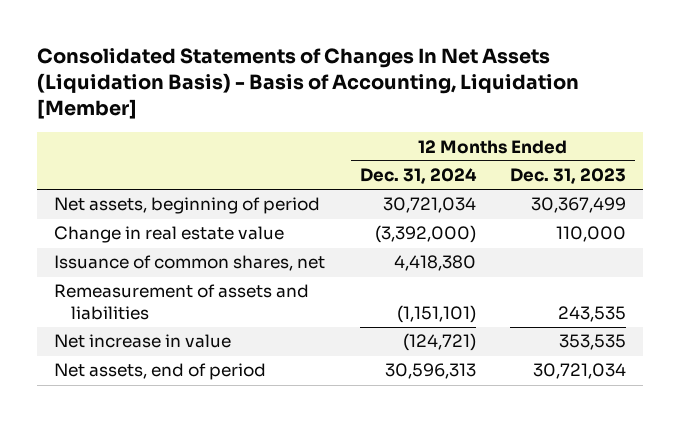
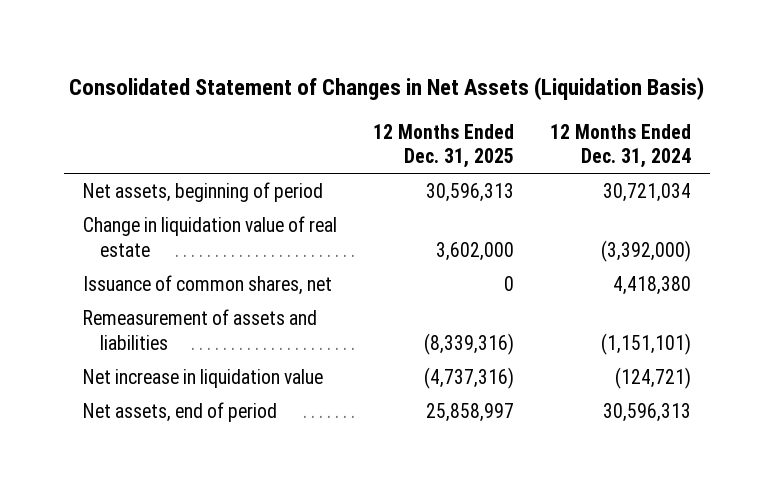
[37,48,580,120] Consolidated Statements of Changes In Net Assets (Liquidation Basis) - Basis of Accounting, Liquidation [Member] -> [69,76,705,100] Consolidated Statement of Changes in Net Assets (Liquidation Basis)
[510,168,627,185] Dec. 31, 2023 -> none
none -> [373,123,515,169] 12 Months Ended Dec. 31, 2025
[54,226,285,244] Change in real estate value -> [82,215,337,257] Change in liquidation value of real estate
[54,334,232,349] Net increase in value -> [82,368,323,388] Net increase in liquidation value

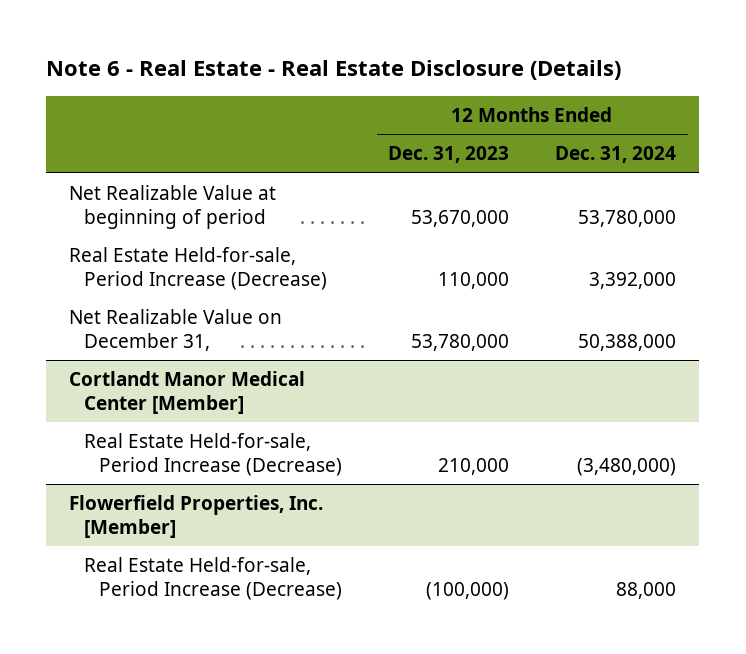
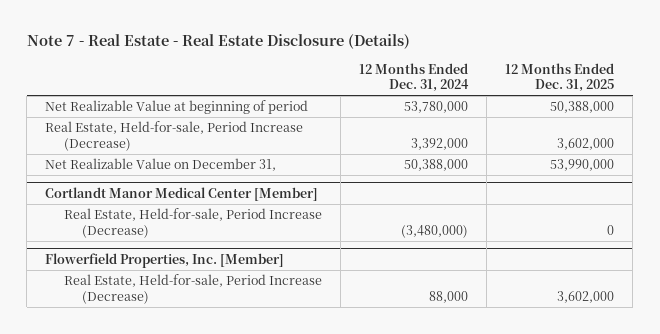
[46,60,622,81] Note 6 - Real Estate - Real Estate Disclosure (Details) -> [26,34,410,50] Note 7 - Real Estate - Real Estate Disclosure (Details)
[388,146,510,164] Dec. 31, 2023 -> none
none -> [505,62,615,93] 12 Months Ended Dec. 31, 2025
[69,247,328,290] Real Estate Held-for-sale, Period Increase (Decrease) -> [45,121,304,151] Real Estate, Held-for-sale, Period Increase (Decrease)
[84,433,343,476] Real Estate Held-for-sale, Period Increase (Decrease) -> [63,208,322,238] Real Estate, Held-for-sale, Period Increase (Decrease)
[84,557,343,600] Real Estate Held-for-sale, Period Increase (Decrease) -> [63,274,322,304] Real Estate, Held-for-sale, Period Increase (Decrease)

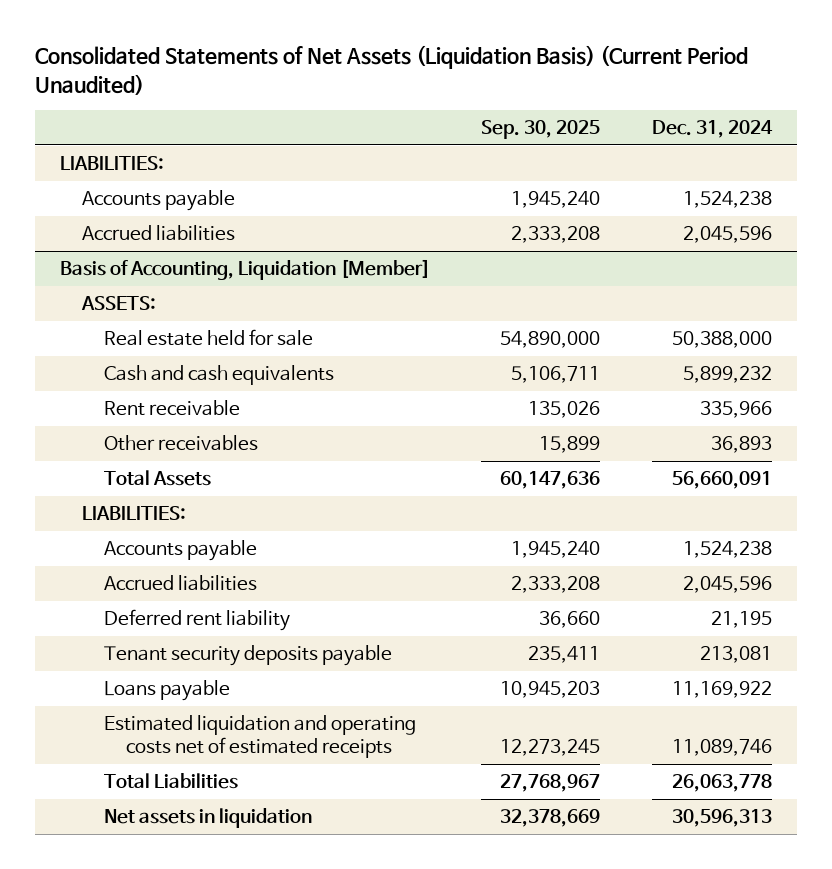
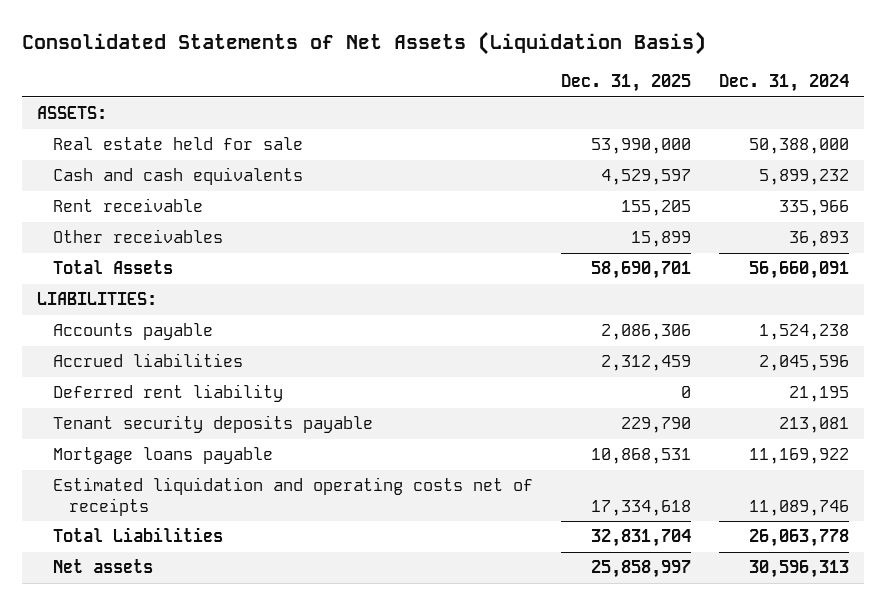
[34,45,748,95] Consolidated Statements of Net Assets (Liquidation Basis) (Current Period Unaudited) -> [22,30,707,55] Consolidated Statements of Net Assets (Liquidation Basis)
[481,120,601,140] Sep. 30, 2025 -> none
none -> [561,74,692,93] Dec. 31, 2025
[60,156,165,171] LIABILITIES: -> none
[82,190,236,212] Accounts payable -> none
[82,225,236,242] Accrued liabilities -> none
[60,259,431,281] Basis of Accounting, Liquidation [Member] -> none
[104,680,231,702] Loans payable -> [52,447,273,465] Mortgage loans payable
[104,715,417,759] Estimated liquidation and operating costs net of estimated receipts -> [52,477,533,516] Estimated liquidation and operating costs net of receipts
[104,808,313,829] Net assets in liquidation -> [52,559,153,574] Net assets

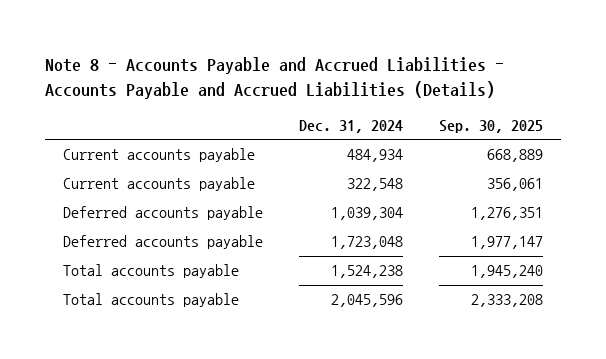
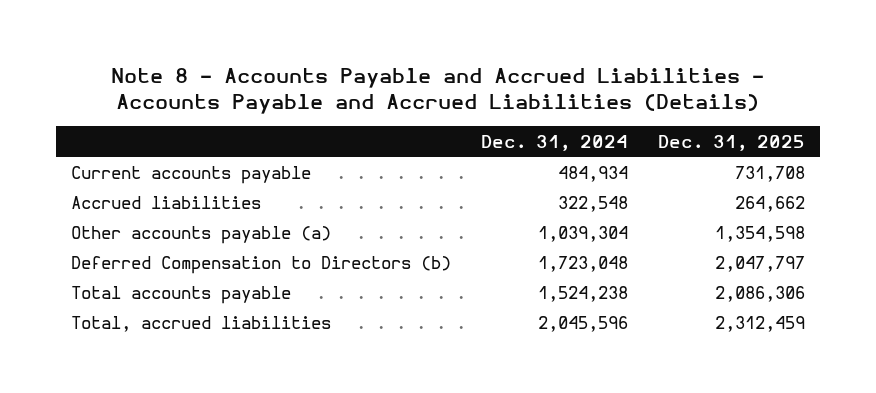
[438,119,543,133] Sep. 30, 2025 -> none
none -> [658,134,806,151] Dec. 31, 2025
[63,177,256,192] Current accounts payable -> [71,195,262,209] Accrued liabilities
[63,206,264,221] Deferred accounts payable -> [71,225,332,244] Other accounts payable (a)
[63,235,264,250] Deferred accounts payable -> [71,255,452,274] Deferred Compensation to Directors (b)
[63,293,240,308] Total accounts payable -> [71,315,332,332] Total, accrued liabilities

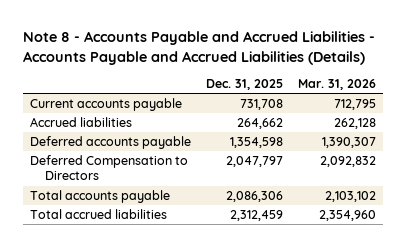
[481,134,629,151] Dec. 31, 2024 -> none
none -> [297,79,376,91] Mar. 31, 2026
[71,225,332,244] Other accounts payable (a) -> [30,136,192,150] Deferred accounts payable
[71,255,452,274] Deferred Compensation to Directors (b) -> [30,155,189,181] Deferred Compensation to Directors
[71,315,332,332] Total, accrued liabilities -> [30,209,168,220] Total accrued liabilities

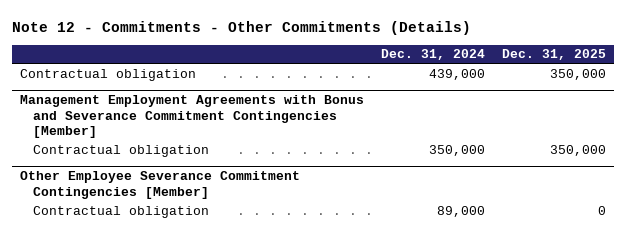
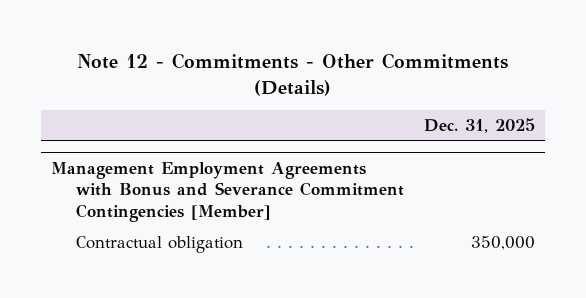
[381,49,486,61] Dec. 31, 2024 -> none
[20,68,197,81] Contractual obligation -> none
[20,171,301,199] Other Employee Severance Commitment Contingencies [Member] -> none
[33,205,210,218] Contractual obligation -> none

